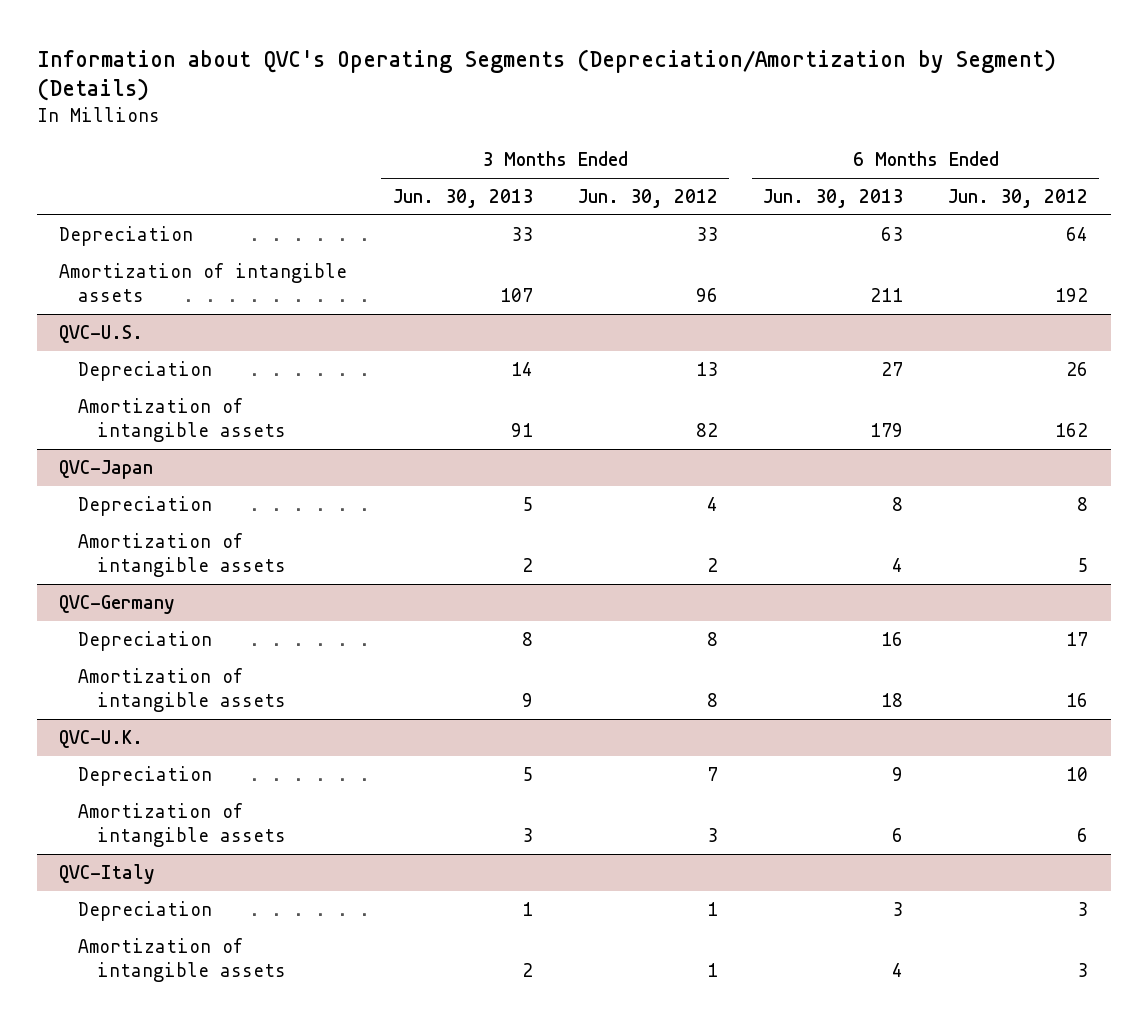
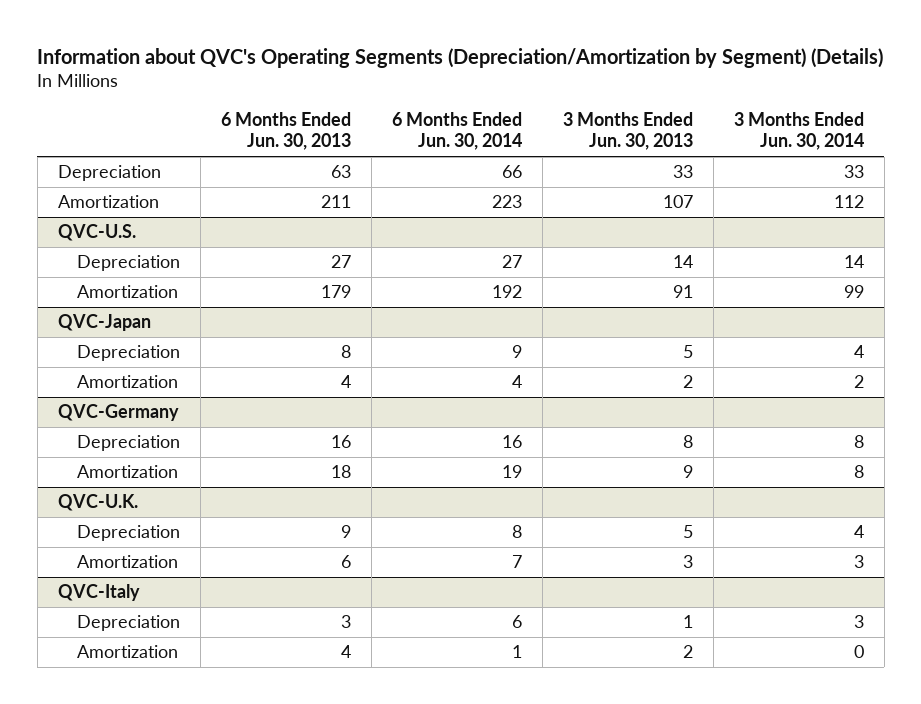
[577,189,718,209] Jun. 30, 2012 -> none
[948,189,1089,209] Jun. 30, 2012 -> none
none -> [391,111,522,151] 6 Months Ended Jun. 30, 2014
none -> [733,111,864,151] 3 Months Ended Jun. 30, 2014
[59,262,348,303] Amortization of intangible assets -> [57,195,159,209] Amortization
[78,397,287,443] Amortization of intangible assets -> [76,285,178,299] Amortization
[78,532,287,578] Amortization of intangible assets -> [76,375,178,389] Amortization
[78,667,287,713] Amortization of intangible assets -> [76,465,178,479] Amortization
[78,802,287,848] Amortization of intangible assets -> [76,555,178,569] Amortization
[78,937,287,983] Amortization of intangible assets -> [76,645,178,659] Amortization

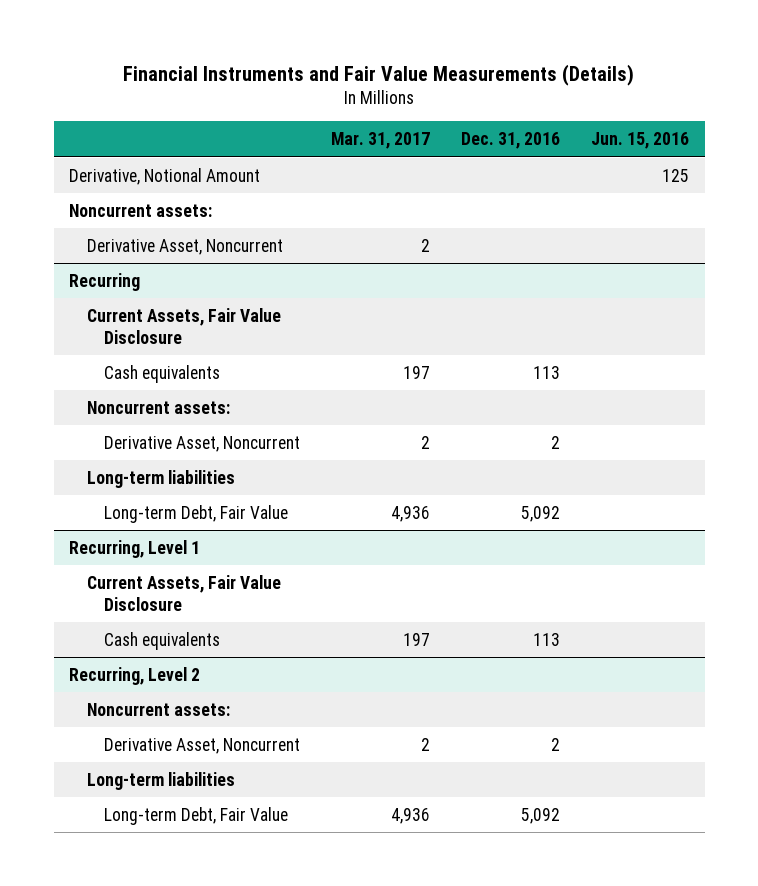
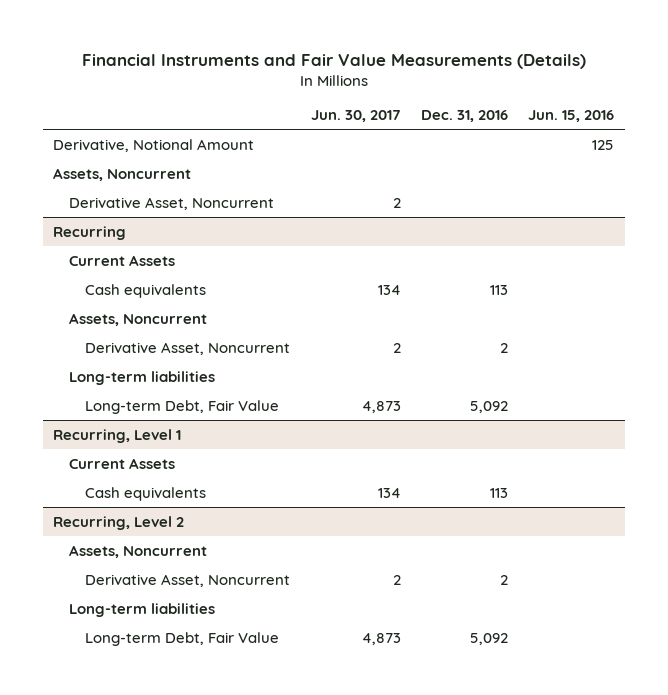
[331,132,431,150] Mar. 31, 2017 -> none
none -> [310,110,401,123] Jun. 30, 2017
[69,203,213,217] Noncurrent assets: -> [53,167,192,181] Assets, Noncurrent
[86,307,281,344] Current Assets, Fair Value Disclosure -> [69,254,176,266] Current Assets
[86,400,230,414] Noncurrent assets: -> [69,312,208,326] Assets, Noncurrent
[86,574,281,611] Current Assets, Fair Value Disclosure -> [69,457,176,469] Current Assets
[86,702,230,716] Noncurrent assets: -> [69,544,208,558] Assets, Noncurrent

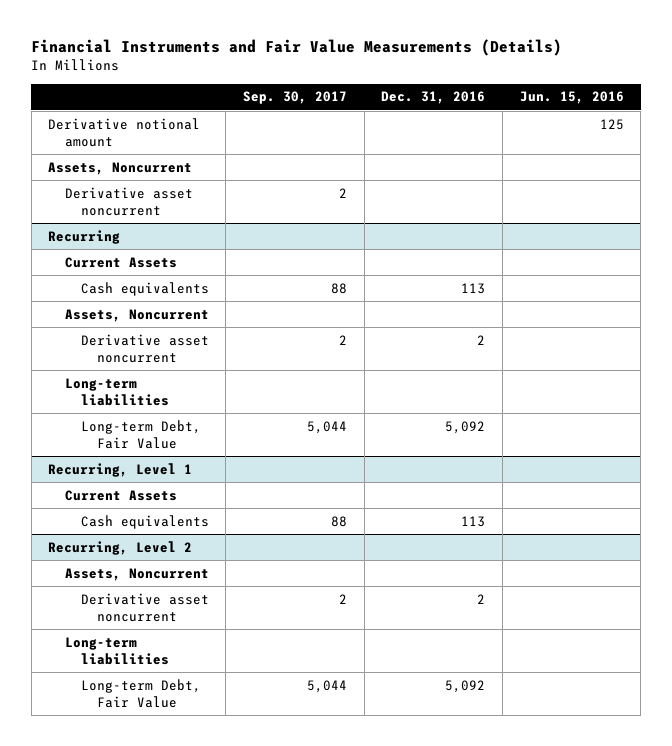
[310,110,401,123] Jun. 30, 2017 -> none
none -> [243,91,348,105] Sep. 30, 2017
[53,138,255,152] Derivative, Notional Amount -> [48,117,201,147] Derivative notional amount
[69,196,275,210] Derivative Asset, Noncurrent -> [64,186,193,216] Derivative asset noncurrent
[85,341,291,355] Derivative Asset, Noncurrent -> [80,333,209,363] Derivative asset noncurrent
[85,573,291,587] Derivative Asset, Noncurrent -> [80,592,209,622] Derivative asset noncurrent

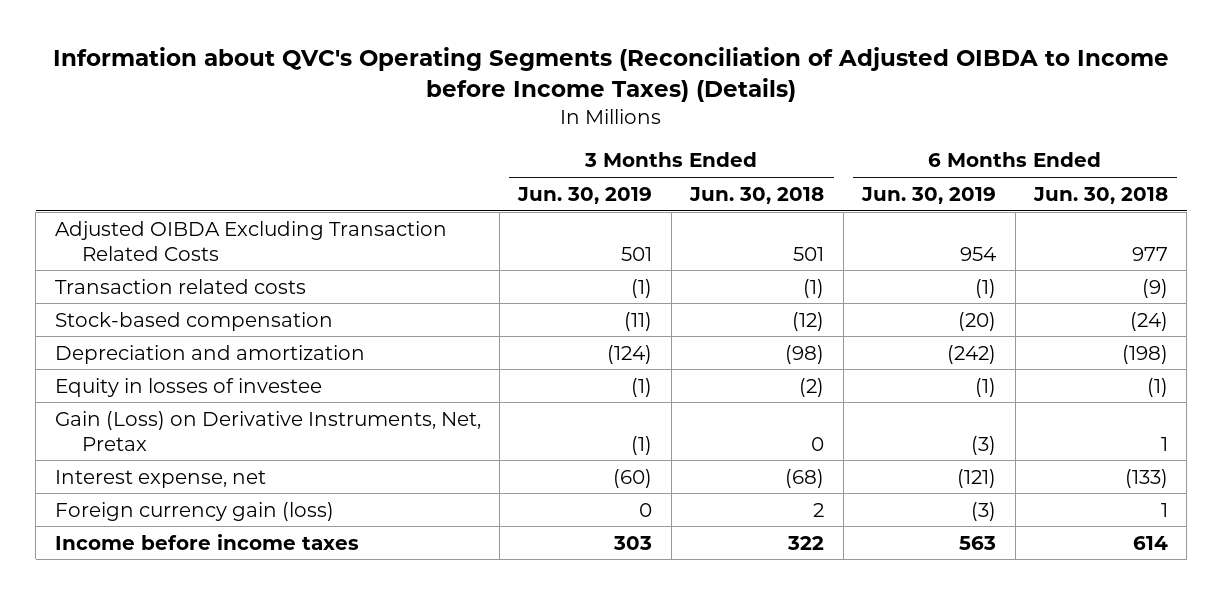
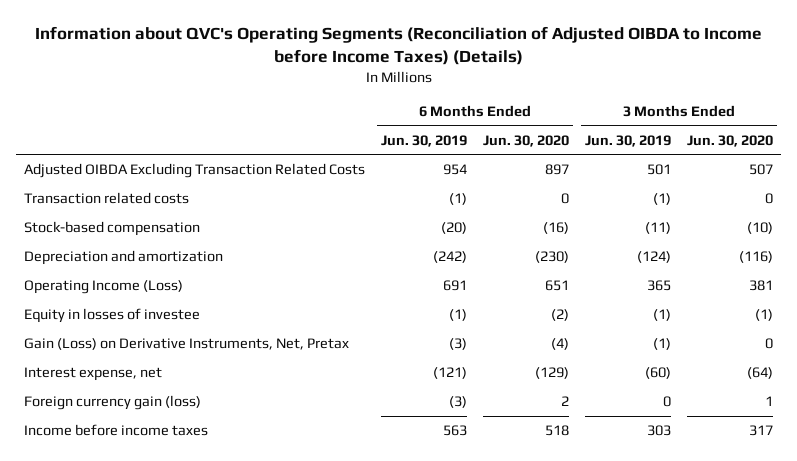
[689,186,825,204] Jun. 30, 2018 -> none
[1033,186,1169,204] Jun. 30, 2018 -> none
none -> [483,134,570,147] Jun. 30, 2020
none -> [686,134,773,147] Jun. 30, 2020
none -> [24,280,184,295] Operating Income (Loss)

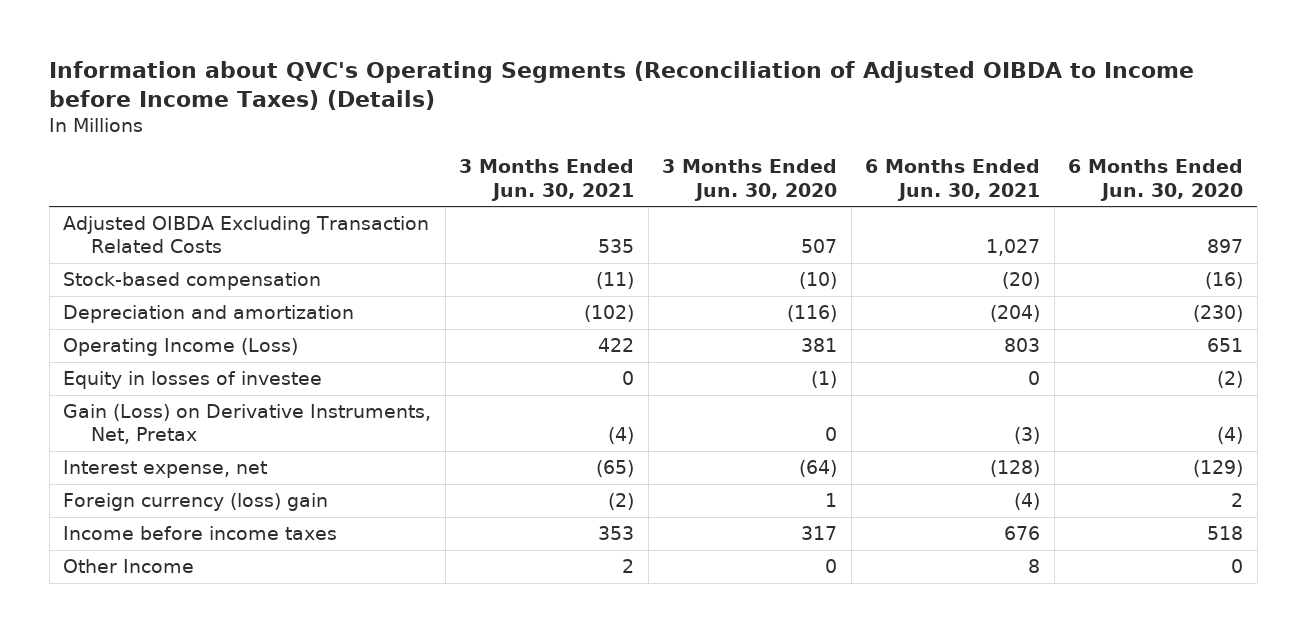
[381,134,468,147] Jun. 30, 2019 -> none
[585,134,672,147] Jun. 30, 2019 -> none
none -> [459,159,635,201] 3 Months Ended Jun. 30, 2021
none -> [865,159,1041,201] 6 Months Ended Jun. 30, 2021
[24,192,190,205] Transaction related costs -> none
[24,395,202,411] Foreign currency gain (loss) -> [63,493,329,512] Foreign currency (loss) gain
none -> [63,559,195,574] Other Income

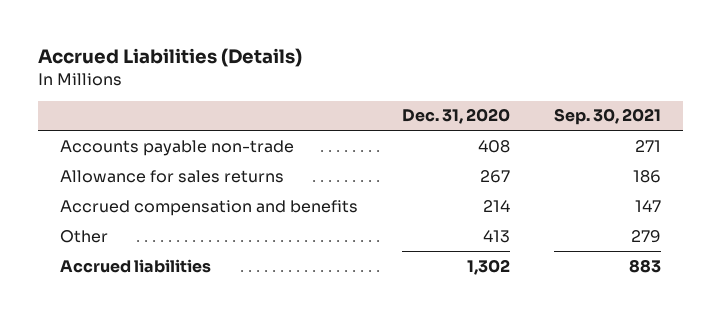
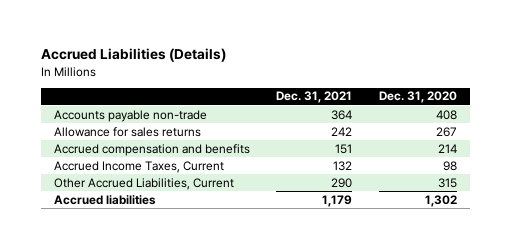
[554,108,662,126] Sep. 30, 2021 -> none
none -> [276,91,353,104] Dec. 31, 2021
none -> [53,160,224,173] Accrued Income Taxes, Current
[59,229,108,243] Other -> [53,177,234,190] Other Accrued Liabilities, Current
[482,229,510,243] 413 -> [437,177,457,188] 315

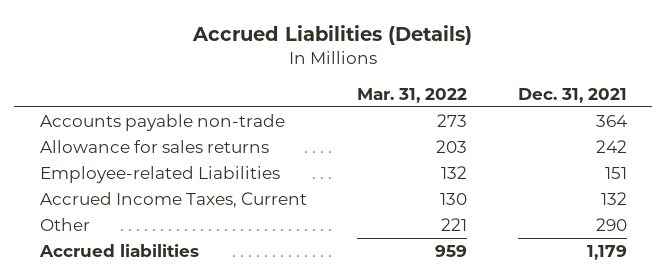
[378,91,457,104] Dec. 31, 2020 -> none
none -> [357,87,468,103] Mar. 31, 2022
[53,143,250,156] Accrued compensation and benefits -> [39,165,280,183] Employee-related Liabilities
[53,177,234,190] Other Accrued Liabilities, Current -> [39,217,90,231] Other

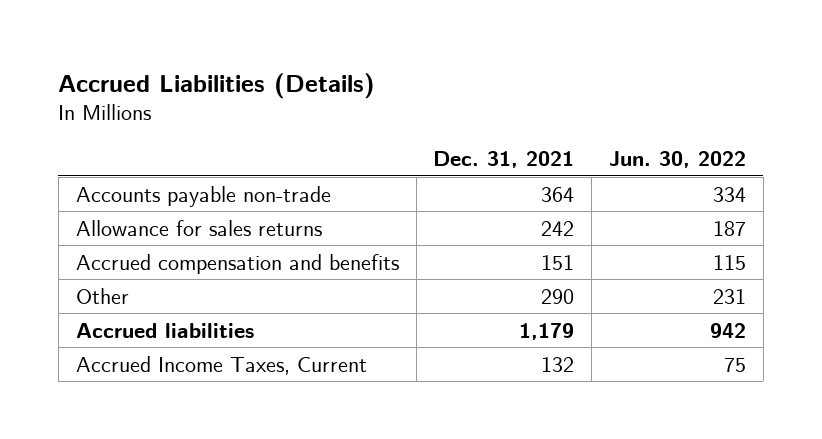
[357,87,468,103] Mar. 31, 2022 -> none
none -> [609,151,747,169] Jun. 30, 2022
[39,165,280,183] Employee-related Liabilities -> [75,253,399,274] Accrued compensation and benefits
[39,191,307,208] Accrued Income Taxes, Current -> [75,355,367,375] Accrued Income Taxes, Current

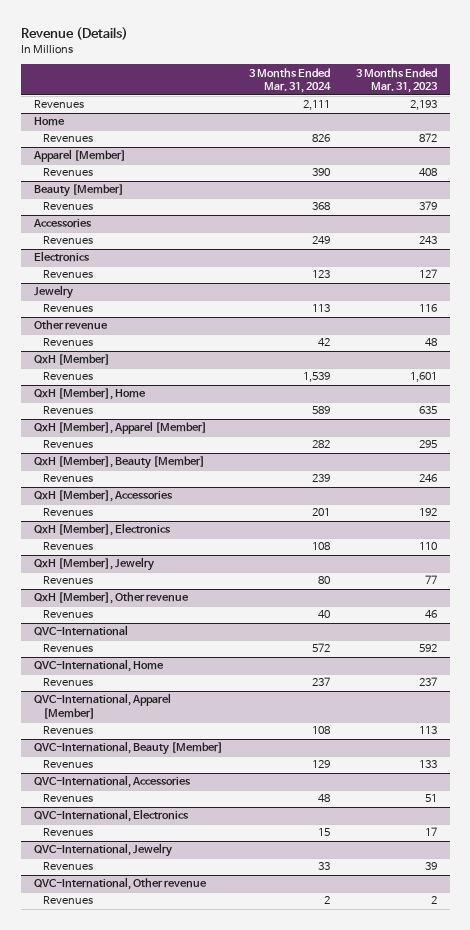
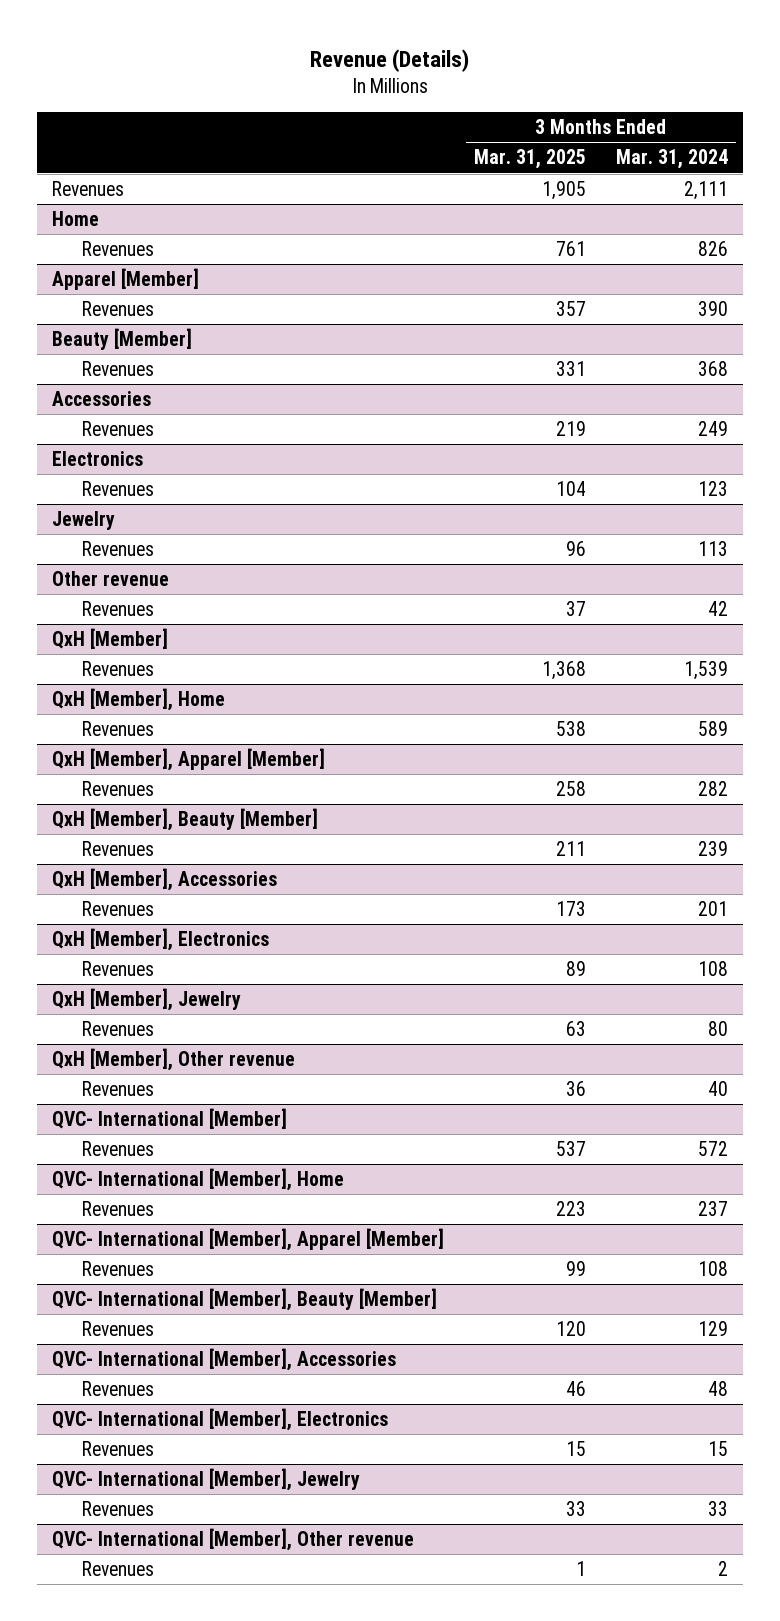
[355,67,438,94] 3 Months Ended Mar. 31, 2023 -> none
none -> [473,149,586,170] Mar. 31, 2025
[33,625,128,637] QVC-International -> [51,1108,287,1130] QVC- International [Member]
[33,659,164,673] QVC-International, Home -> [51,1168,344,1192] QVC- International [Member], Home
[33,693,171,720] QVC-International, Apparel [Member] -> [51,1228,444,1252] QVC- International [Member], Apparel [Member]
[33,741,223,756] QVC-International, Beauty [Member] -> [51,1288,437,1312] QVC- International [Member], Beauty [Member]
[33,775,191,789] QVC-International, Accessories -> [51,1348,396,1372] QVC- International [Member], Accessories
[33,809,189,823] QVC-International, Electronics -> [51,1408,388,1432] QVC- International [Member], Electronics
[33,843,172,858] QVC-International, Jewelry -> [51,1468,360,1492] QVC- International [Member], Jewelry
[33,877,207,891] QVC-International, Other revenue -> [51,1528,414,1552] QVC- International [Member], Other revenue

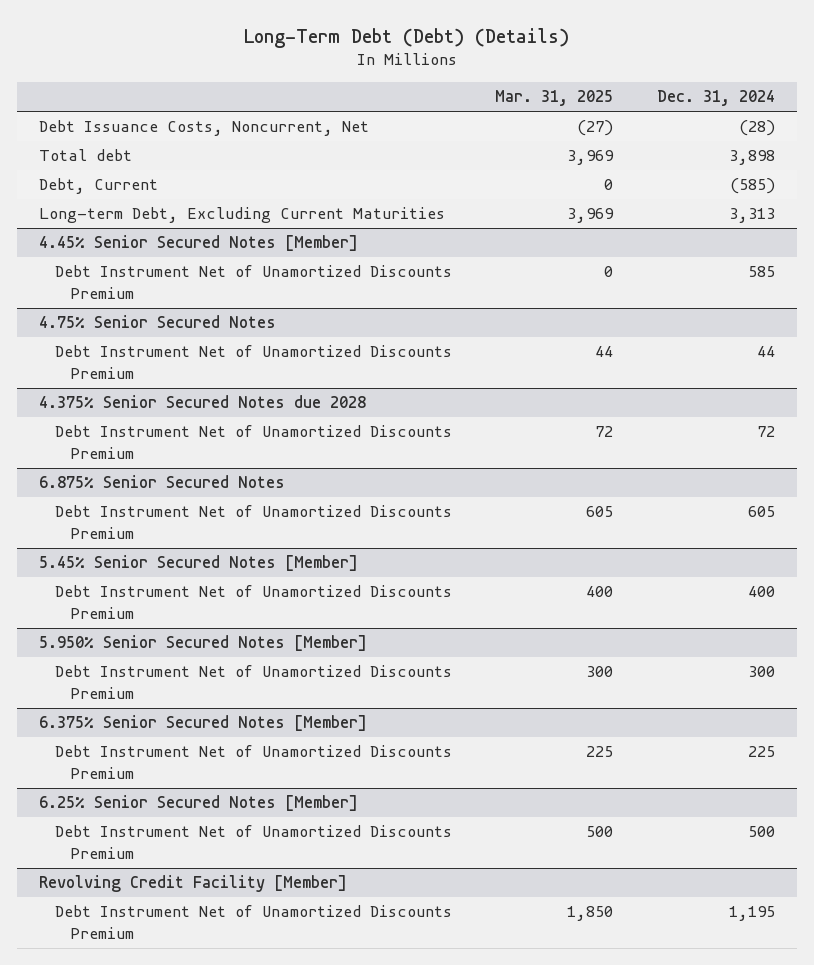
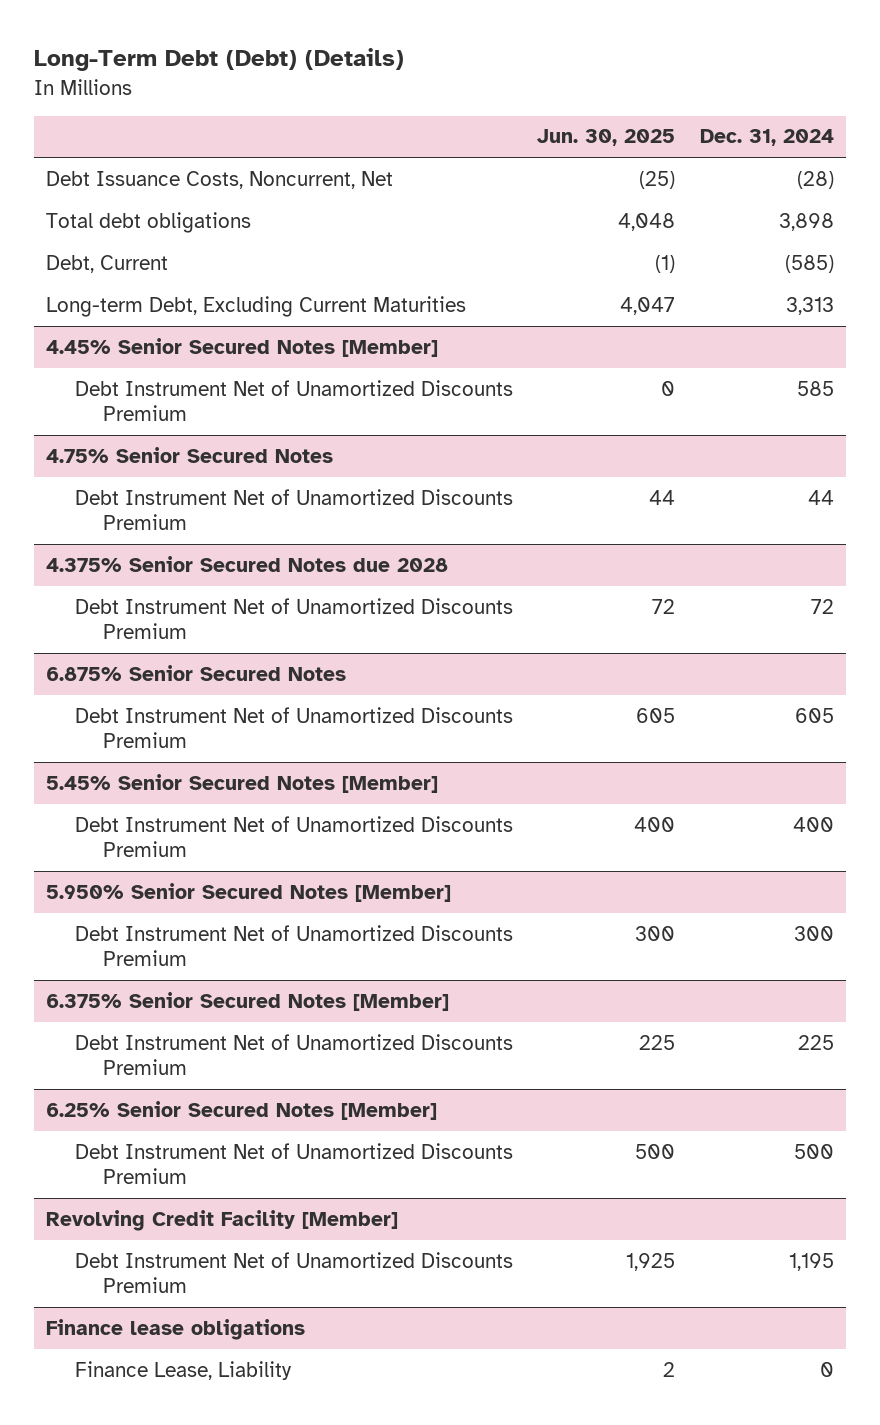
[495,90,614,107] Mar. 31, 2025 -> none
none -> [537,129,676,147] Jun. 30, 2025
[38,149,132,162] Total debt -> [46,211,252,233] Total debt obligations
none -> [46,1318,306,1340] Finance lease obligations
none -> [74,1360,292,1380] Finance Lease, Liability

